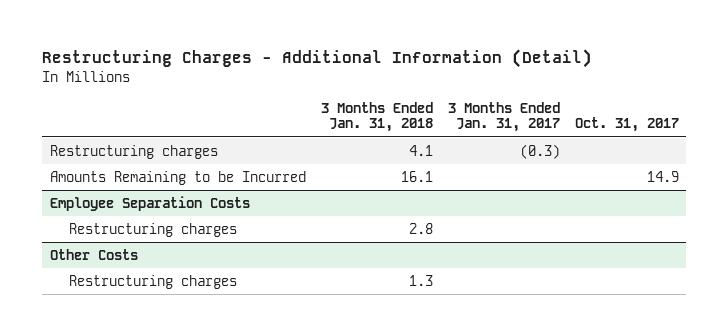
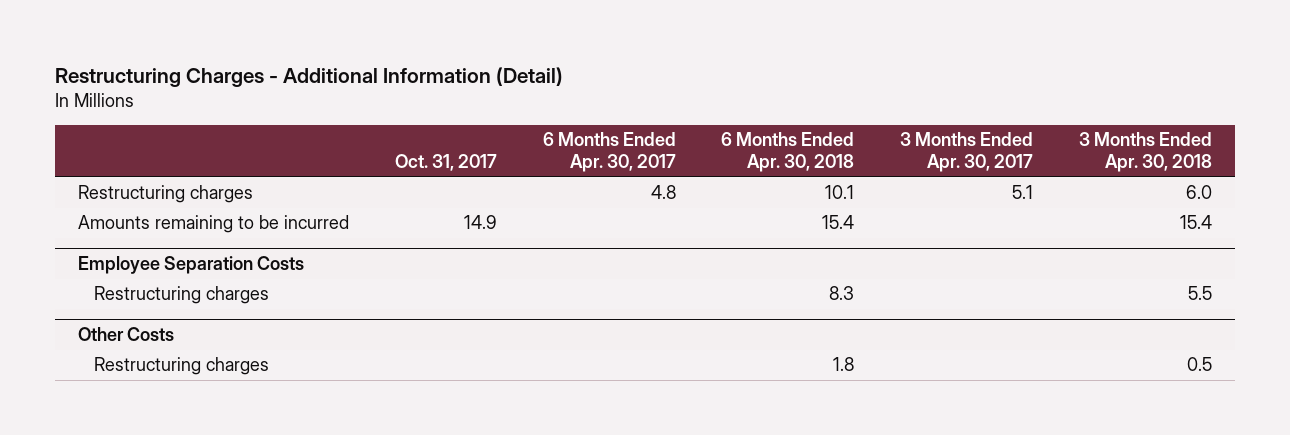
[320,101,433,133] 3 Months Ended Jan. 31, 2018 -> none
[447,101,560,133] 3 Months Ended Jan. 31, 2017 -> none
none -> [542,132,676,173] 6 Months Ended Apr. 30, 2017
none -> [721,132,855,173] 6 Months Ended Apr. 30, 2018
none -> [900,132,1034,173] 3 Months Ended Apr. 30, 2017
none -> [1078,132,1212,173] 3 Months Ended Apr. 30, 2018
[49,170,306,185] Amounts Remaining to be Incurred -> [78,215,350,234] Amounts remaining to be incurred

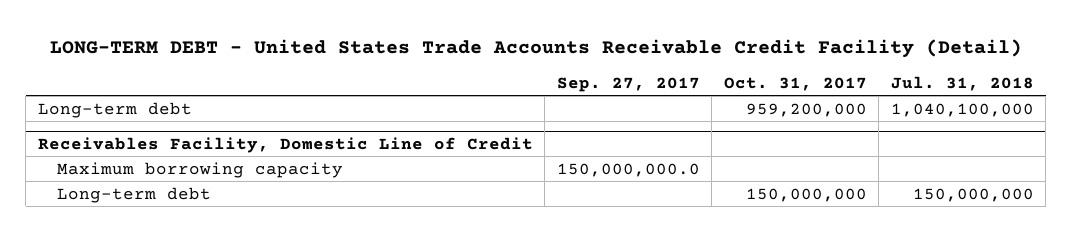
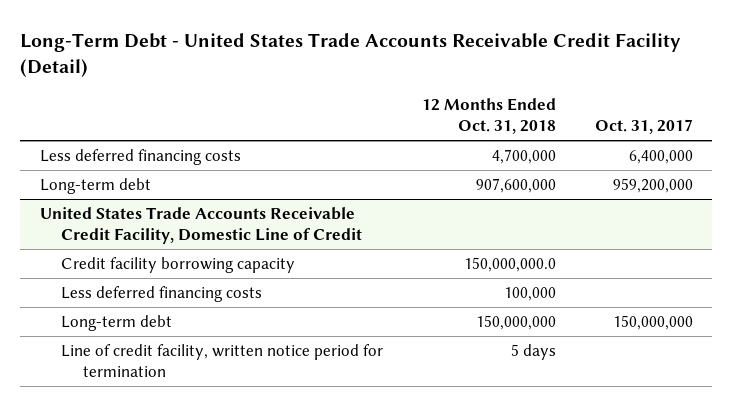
[49,38,1022,58] LONG-TERM DEBT - United States Trade Accounts Receivable Credit Facility (Detail) -> [20,32,682,78] Long-Term Debt - United States Trade Accounts Receivable Credit Facility (Detail)
[556,76,700,92] Sep. 27, 2017 -> none
[890,75,1034,91] Jul. 31, 2018 -> none
none -> [422,98,557,135] 12 Months Ended Oct. 31, 2018
none -> [39,148,241,165] Less deferred financing costs
[37,136,533,153] Receivables Facility, Domestic Line of Credit -> [39,206,363,245] United States Trade Accounts Receivable Credit Facility, Domestic Line of Credit
[57,161,344,178] Maximum borrowing capacity -> [61,256,296,273] Credit facility borrowing capacity
none -> [61,285,263,302] Less deferred financing costs
none -> [61,343,384,378] Line of credit facility, written notice period for termination

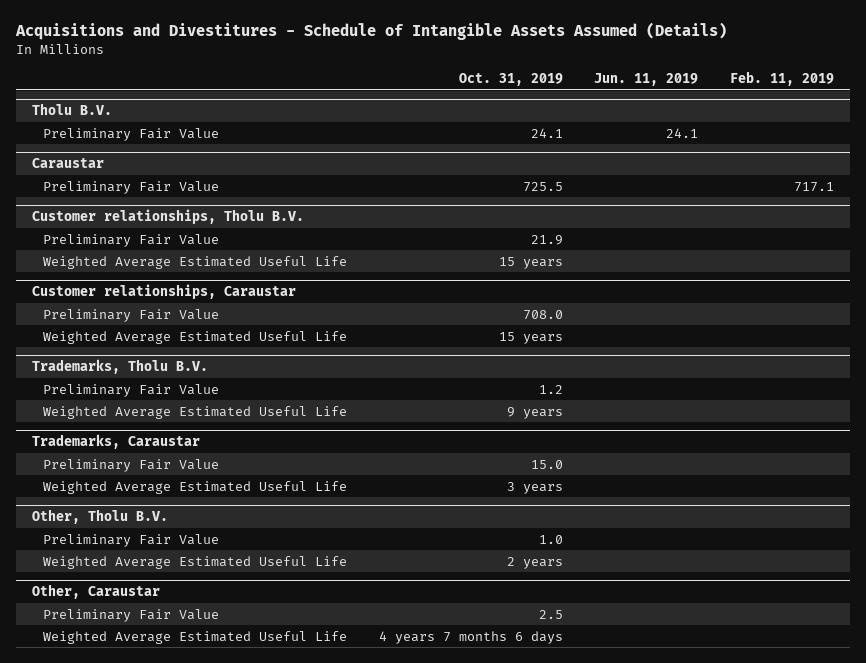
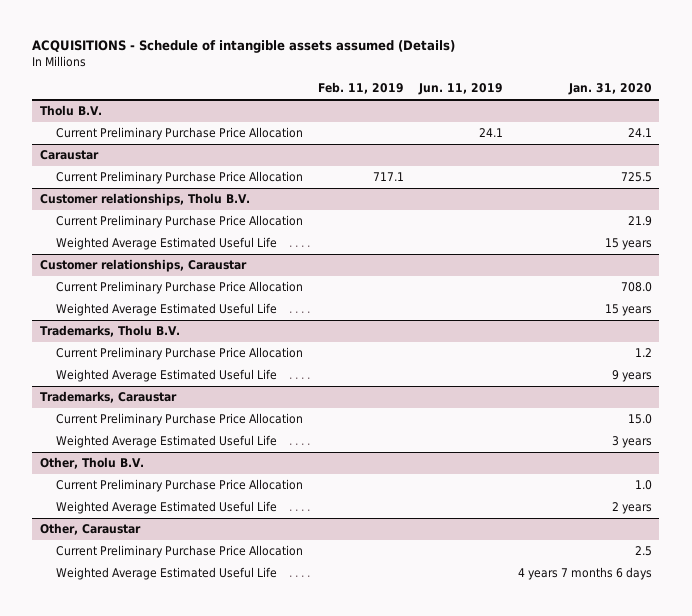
[14,22,727,41] Acquisitions and Divestitures - Schedule of Intangible Assets Assumed (Details) -> [32,40,456,54] ACQUISITIONS - Schedule of intangible assets assumed (Details)
[458,73,563,87] Oct. 31, 2019 -> none
none -> [567,83,652,96] Jan. 31, 2020
[43,127,220,141] Preliminary Fair Value -> [55,127,303,141] Current Preliminary Purchase Price Allocation
[43,180,220,194] Preliminary Fair Value -> [55,171,303,185] Current Preliminary Purchase Price Allocation
[43,233,220,247] Preliminary Fair Value -> [55,215,303,229] Current Preliminary Purchase Price Allocation
[43,308,220,322] Preliminary Fair Value -> [55,281,303,295] Current Preliminary Purchase Price Allocation
[43,383,220,397] Preliminary Fair Value -> [55,347,303,361] Current Preliminary Purchase Price Allocation
[43,458,220,472] Preliminary Fair Value -> [55,413,303,427] Current Preliminary Purchase Price Allocation
[43,533,220,547] Preliminary Fair Value -> [55,479,303,493] Current Preliminary Purchase Price Allocation
[43,608,220,622] Preliminary Fair Value -> [55,545,303,559] Current Preliminary Purchase Price Allocation

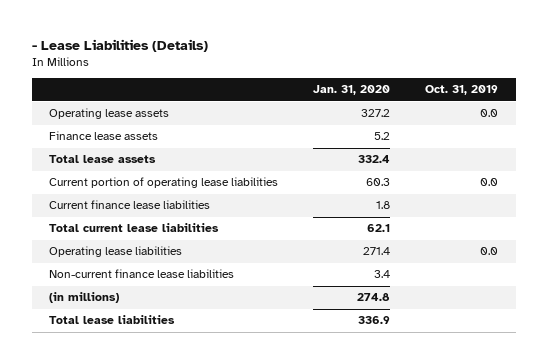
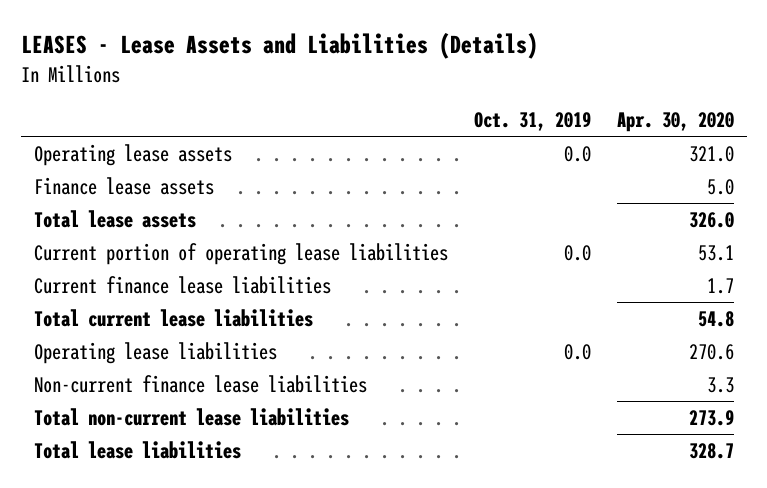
[31,39,208,53] - Lease Liabilities (Details) -> [20,32,538,60] LEASES - Lease Assets and Liabilities (Details)
[313,85,391,96] Jan. 31, 2020 -> none
none -> [616,112,734,133] Apr. 30, 2020
[49,292,120,304] (in millions) -> [33,408,349,427] Total non-current lease liabilities

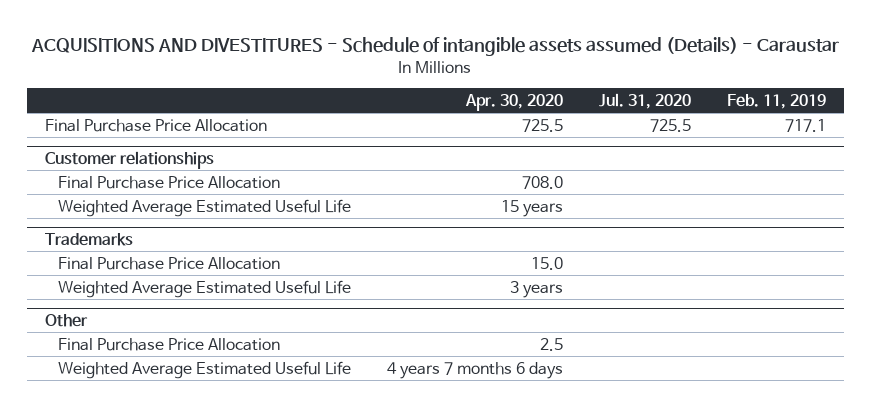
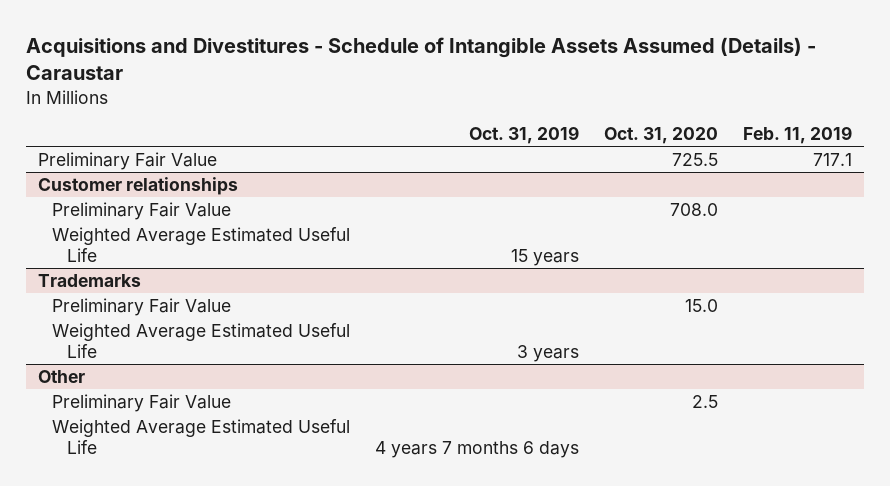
[31,37,840,57] ACQUISITIONS AND DIVESTITURES - Schedule of intangible assets assumed (Details) - Caraustar -> [25,37,816,81] Acquisitions and Divestitures - Schedule of Intangible Assets Assumed (Details) - Caraustar
[464,94,563,112] Apr. 30, 2020 -> none
[598,93,691,110] Jul. 31, 2020 -> none
none -> [469,126,580,145] Oct. 31, 2019
none -> [603,127,718,145] Oct. 31, 2020
[44,118,267,132] Final Purchase Price Allocation -> [38,152,218,171] Preliminary Fair Value
[57,175,280,189] Final Purchase Price Allocation -> [52,202,232,221] Preliminary Fair Value
[57,256,280,270] Final Purchase Price Allocation -> [52,298,232,317] Preliminary Fair Value
[57,337,280,351] Final Purchase Price Allocation -> [52,394,232,413] Preliminary Fair Value

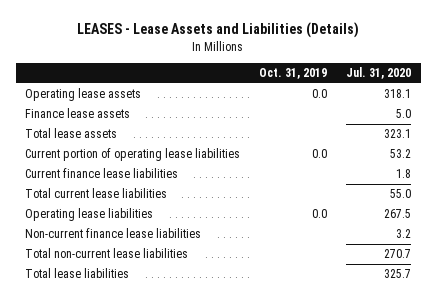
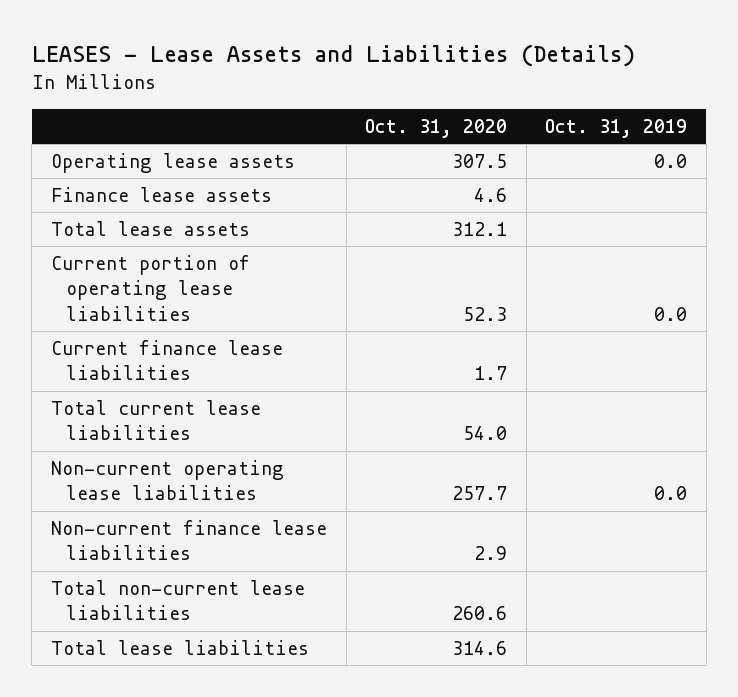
[346,66,412,79] Jul. 31, 2020 -> none
none -> [365,118,508,138] Oct. 31, 2020
[25,208,154,222] Operating lease liabilities -> [50,460,284,501] Non-current operating lease liabilities

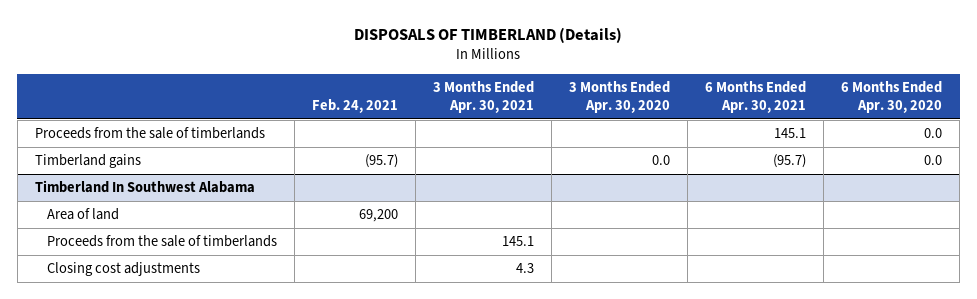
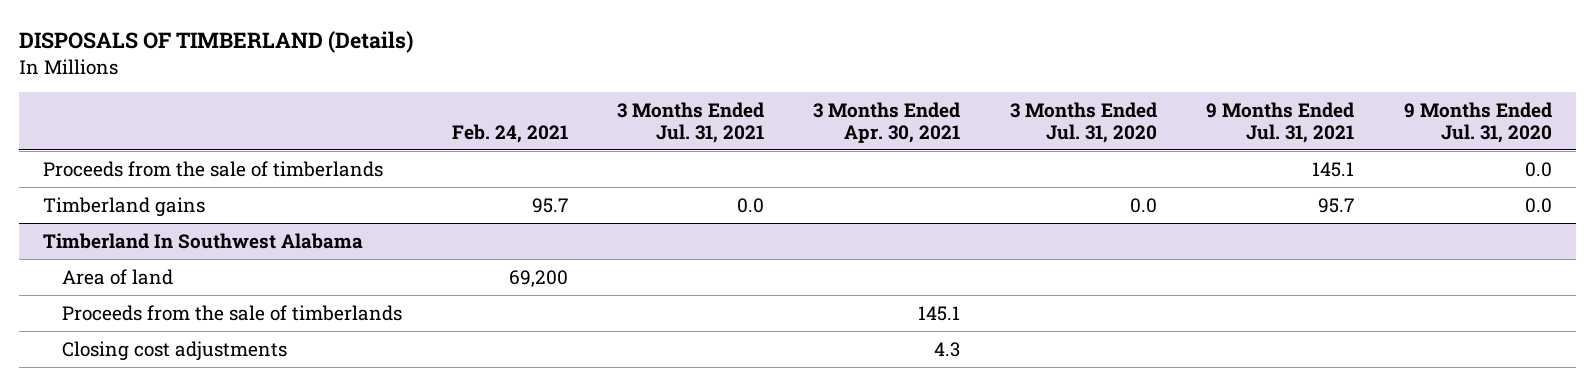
[569,80,671,113] 3 Months Ended Apr. 30, 2020 -> none
[705,80,807,113] 6 Months Ended Apr. 30, 2021 -> none
[841,80,943,113] 6 Months Ended Apr. 30, 2020 -> none
none -> [616,101,764,143] 3 Months Ended Jul. 31, 2021
none -> [1009,101,1157,143] 3 Months Ended Jul. 31, 2020
none -> [1206,101,1355,143] 9 Months Ended Jul. 31, 2021
none -> [1403,101,1552,143] 9 Months Ended Jul. 31, 2020
[365,154,399,169] (95.7) -> [531,197,568,213] 95.7

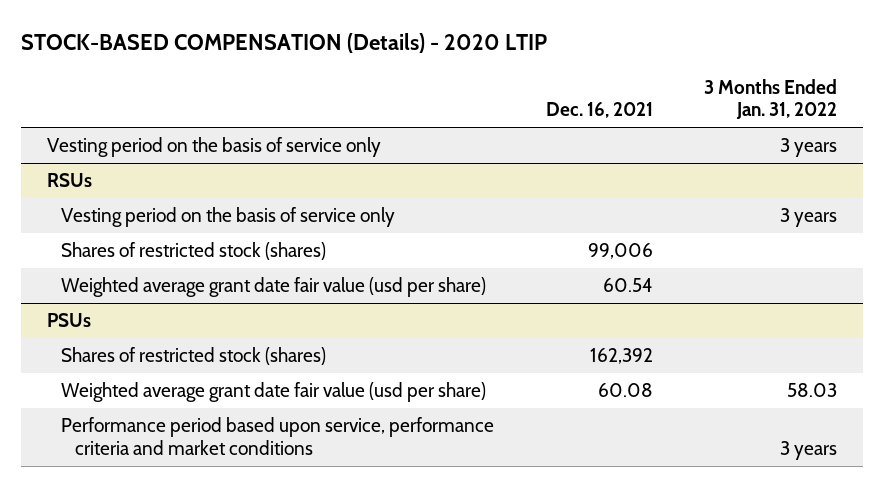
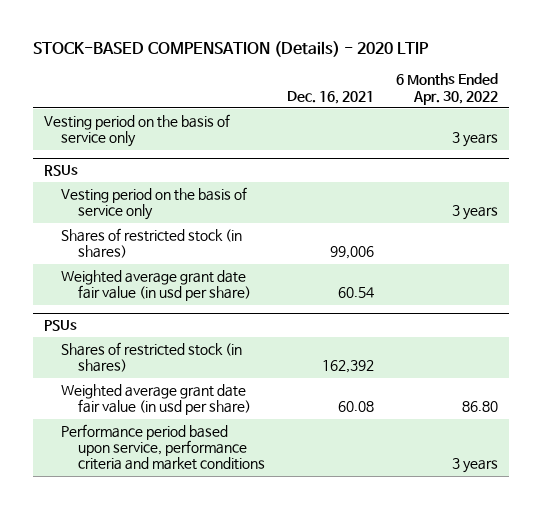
[704,78,838,120] 3 Months Ended Jan. 31, 2022 -> none
none -> [395,73,498,105] 6 Months Ended Apr. 30, 2022
[60,242,326,261] Shares of restricted stock (shares) -> [61,228,243,259] Shares of restricted stock (in shares)
[60,277,486,298] Weighted average grant date fair value (usd per share) -> [61,270,252,302] Weighted average grant date fair value (in usd per share)
[60,347,326,366] Shares of restricted stock (shares) -> [61,342,243,373] Shares of restricted stock (in shares)
[60,382,486,403] Weighted average grant date fair value (usd per share) -> [61,384,252,416] Weighted average grant date fair value (in usd per share)

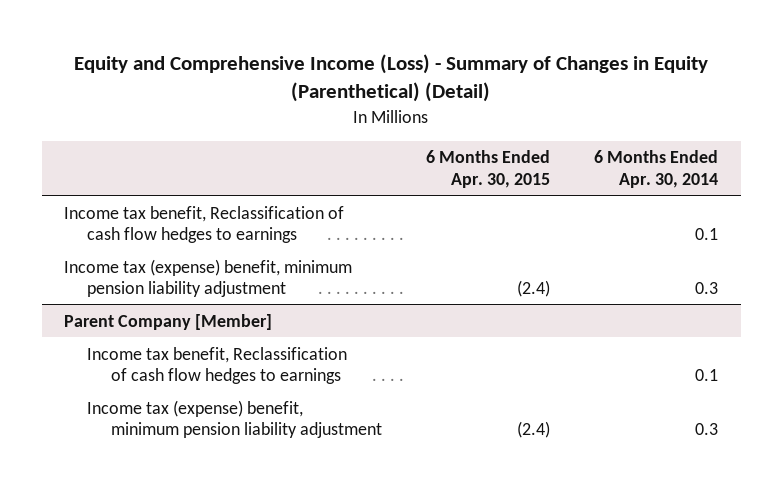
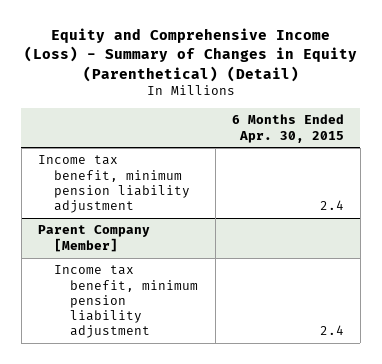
[594,150,719,188] 6 Months Ended Apr. 30, 2014 -> none
[63,205,344,243] Income tax benefit, Reclassification of cash flow hedges to earnings -> none
[63,258,352,297] Income tax (expense) benefit, minimum pension liability adjustment -> [37,155,191,214] Income tax benefit, minimum pension liability adjustment
[517,279,551,297] (2.4) -> [319,200,344,211] 2.4
[87,346,348,384] Income tax benefit, Reclassification of cash flow hedges to earnings -> none
[87,399,382,438] Income tax (expense) benefit, minimum pension liability adjustment -> [54,265,199,339] Income tax benefit, minimum pension liability adjustment
[517,420,551,438] (2.4) -> [319,325,344,336] 2.4

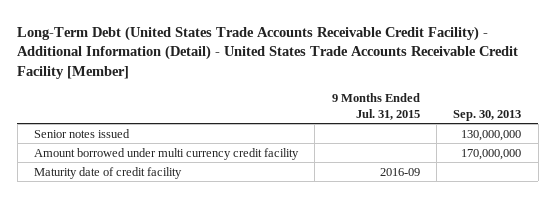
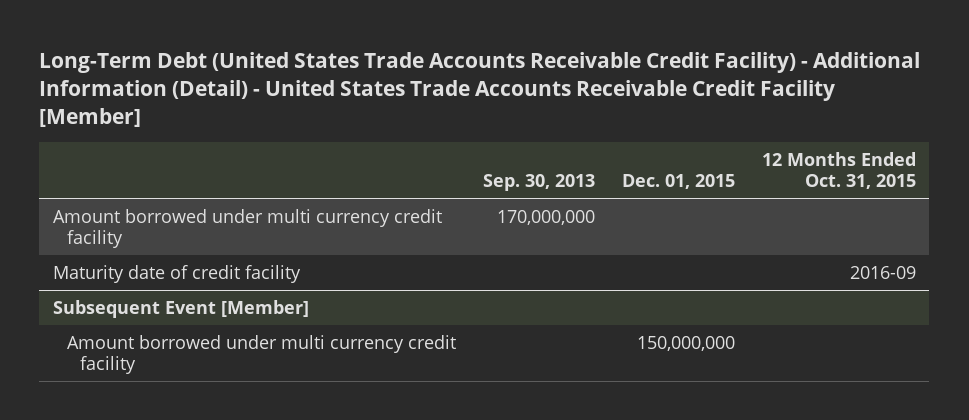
[331,92,420,120] 9 Months Ended Jul. 31, 2015 -> none
none -> [621,174,735,190] Dec. 01, 2015
none -> [761,151,916,190] 12 Months Ended Oct. 31, 2015
[34,128,131,138] Senior notes issued -> none
none -> [52,300,309,319] Subsequent Event [Member]
none -> [66,335,456,375] Amount borrowed under multi currency credit facility

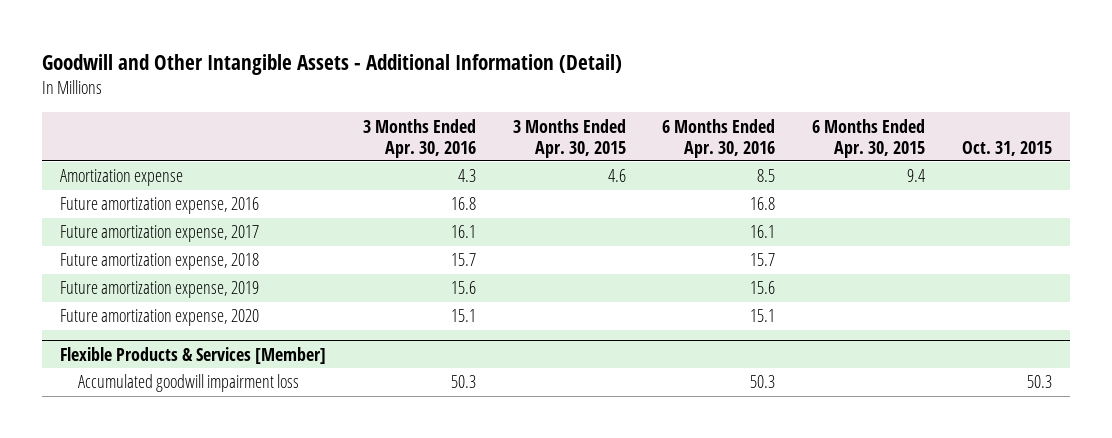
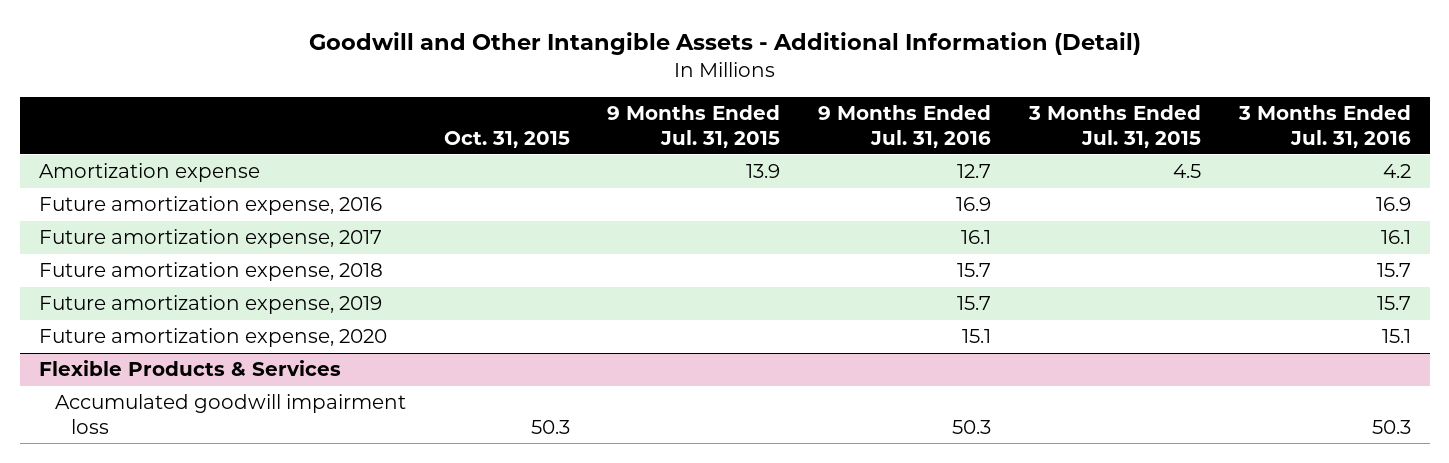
[362,118,476,158] 3 Months Ended Apr. 30, 2016 -> none
[512,118,626,158] 3 Months Ended Apr. 30, 2015 -> none
[662,118,776,158] 6 Months Ended Apr. 30, 2016 -> none
[812,118,926,158] 6 Months Ended Apr. 30, 2015 -> none
none -> [607,105,781,148] 9 Months Ended Jul. 31, 2015
none -> [818,105,992,148] 9 Months Ended Jul. 31, 2016
none -> [1028,105,1202,148] 3 Months Ended Jul. 31, 2015
none -> [1237,105,1411,148] 3 Months Ended Jul. 31, 2016
[59,346,326,364] Flexible Products & Services [Member] -> [38,360,341,377] Flexible Products & Services

